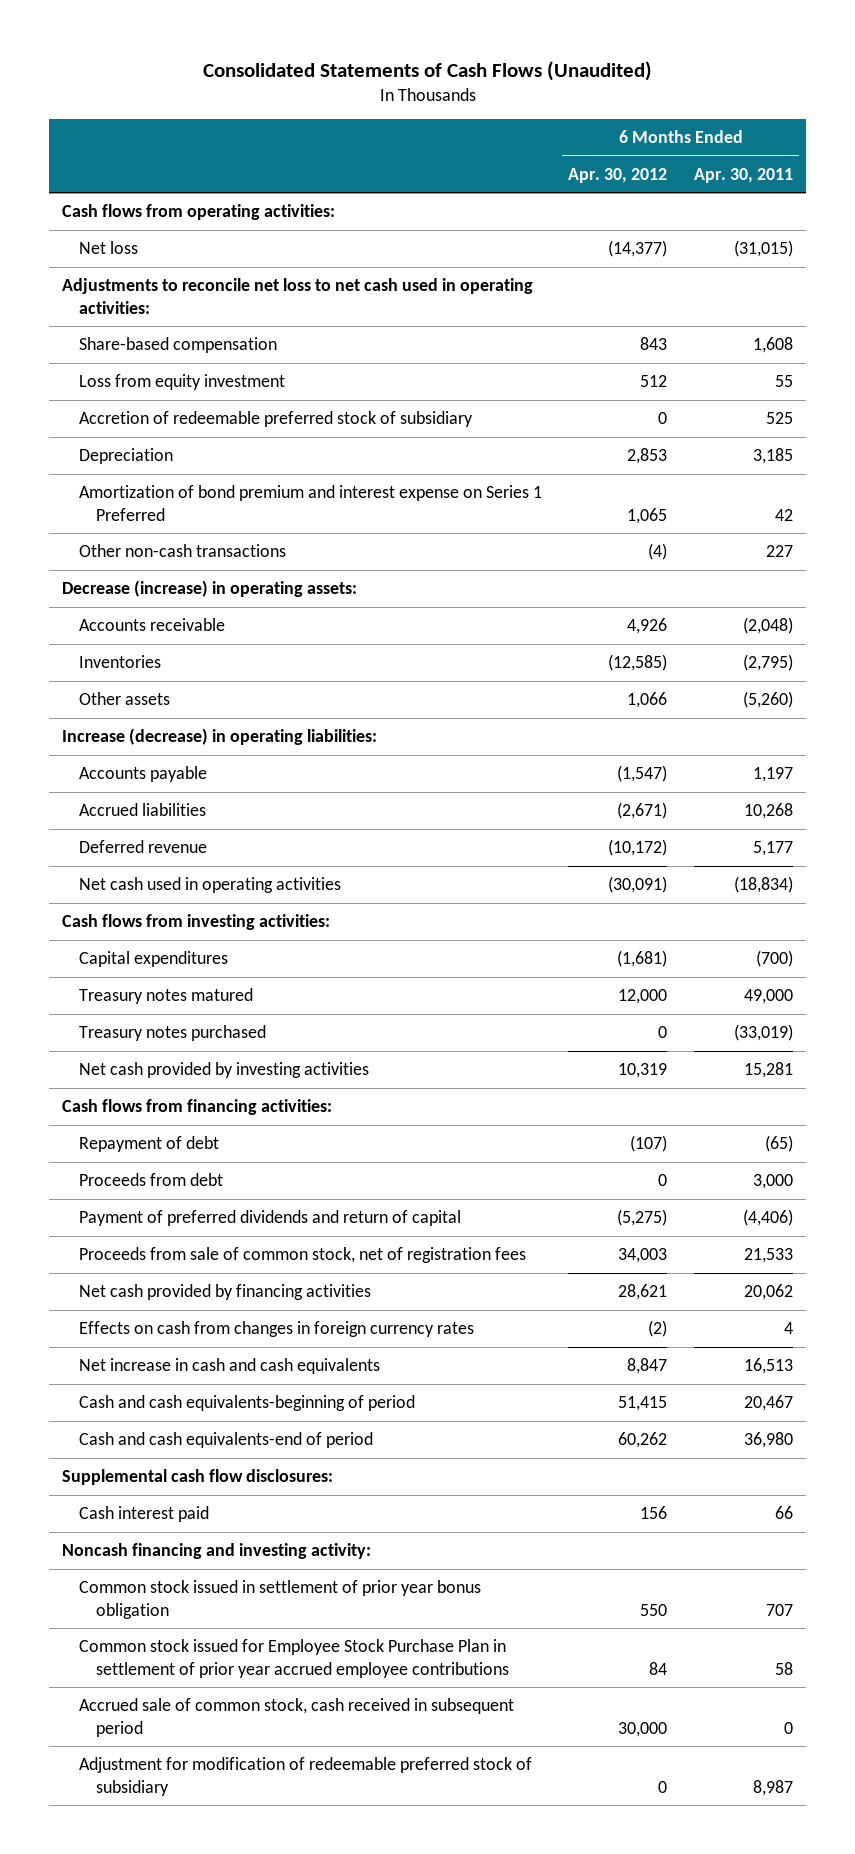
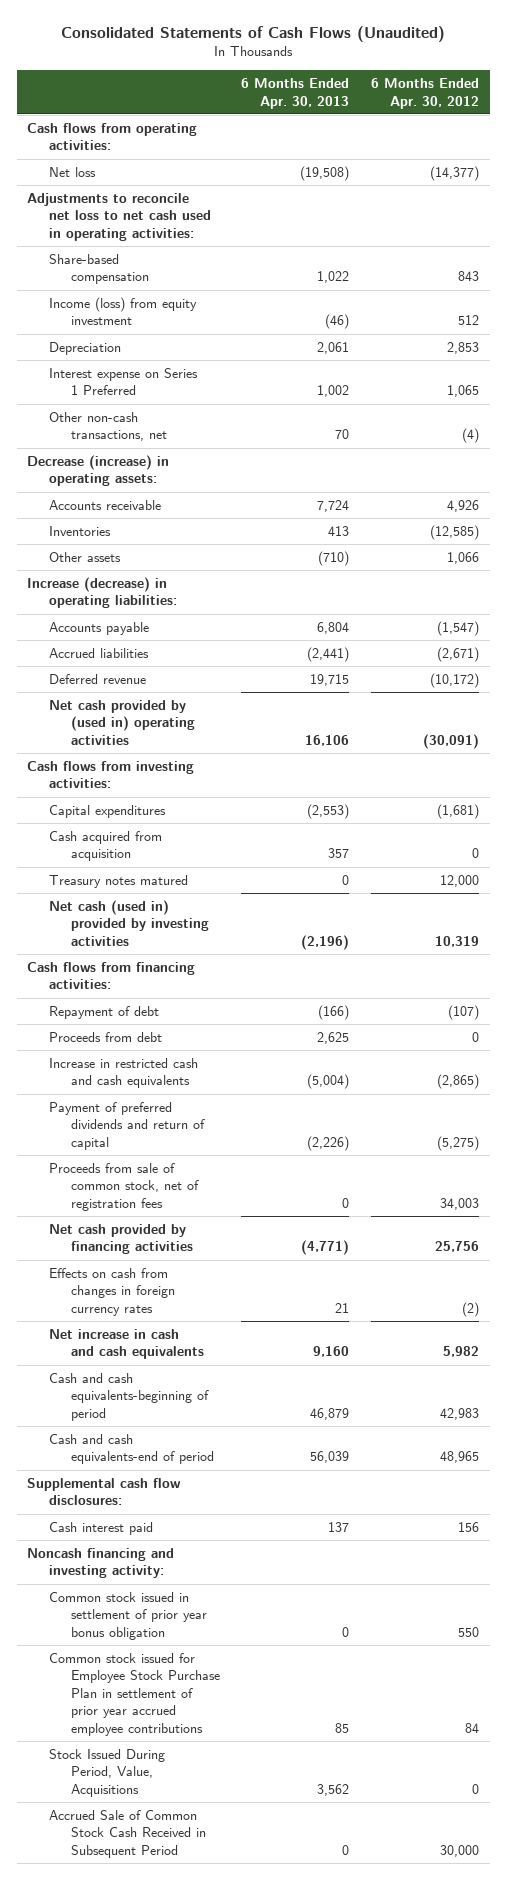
[693,167,793,183] Apr. 30, 2011 -> none
none -> [241,78,350,109] 6 Months Ended Apr. 30, 2013
[79,411,474,428] Accretion of redeemable preferred stock of subsidiary -> none
[79,374,286,391] Loss from equity investment -> [49,297,198,326] Income (loss) from equity investment
[79,485,543,521] Amortization of bond premium and interest expense on Series 1 Preferred -> [49,368,199,396] Interest expense on Series 1 Preferred
[79,544,287,558] Other non-cash transactions -> [49,412,167,442] Other non-cash transactions, net
[79,877,342,894] Net cash used in operating activities -> [49,700,195,745] Net cash provided by (used in) operating activities
none -> [49,831,163,862] Cash acquired from acquisition
[79,1025,267,1042] Treasury notes purchased -> none
[79,1062,370,1079] Net cash provided by investing activities -> [49,900,209,946] Net cash (used in) provided by investing activities
none -> [49,1058,199,1089] Increase in restricted cash and cash equivalents
[618,1284,668,1301] 28,621 -> [434,1241,479,1253] 25,756
[627,1358,668,1375] 8,847 -> [442,1346,479,1358] 5,982
[618,1396,668,1412] 51,415 -> [439,1407,479,1420] 42,983
[618,1432,668,1449] 60,262 -> [439,1451,479,1464] 48,965
[79,1757,533,1796] Adjustment for modification of redeemable preferred stock of subsidiary -> none
none -> [49,1749,166,1797] Stock Issued During Period, Value, Acquisitions
[79,1698,515,1737] Accrued sale of common stock, cash received in subsequent period -> [49,1810,206,1858] Accrued Sale of Common Stock Cash Received in Subsequent Period

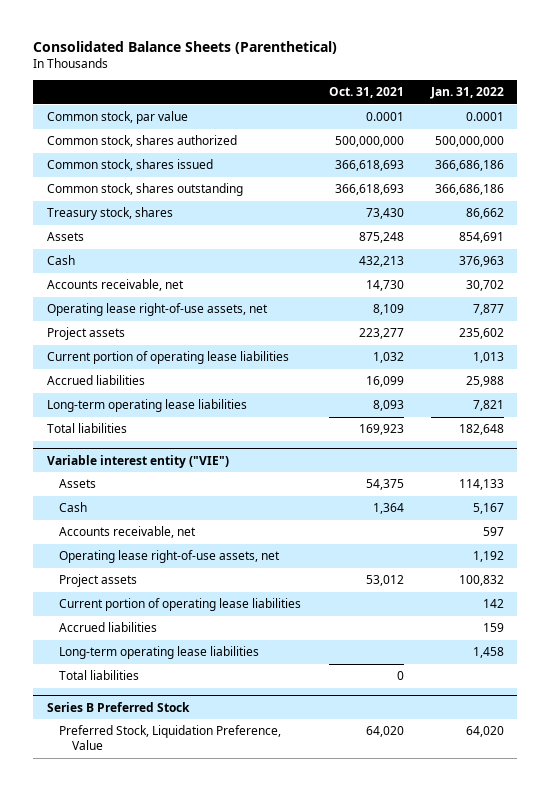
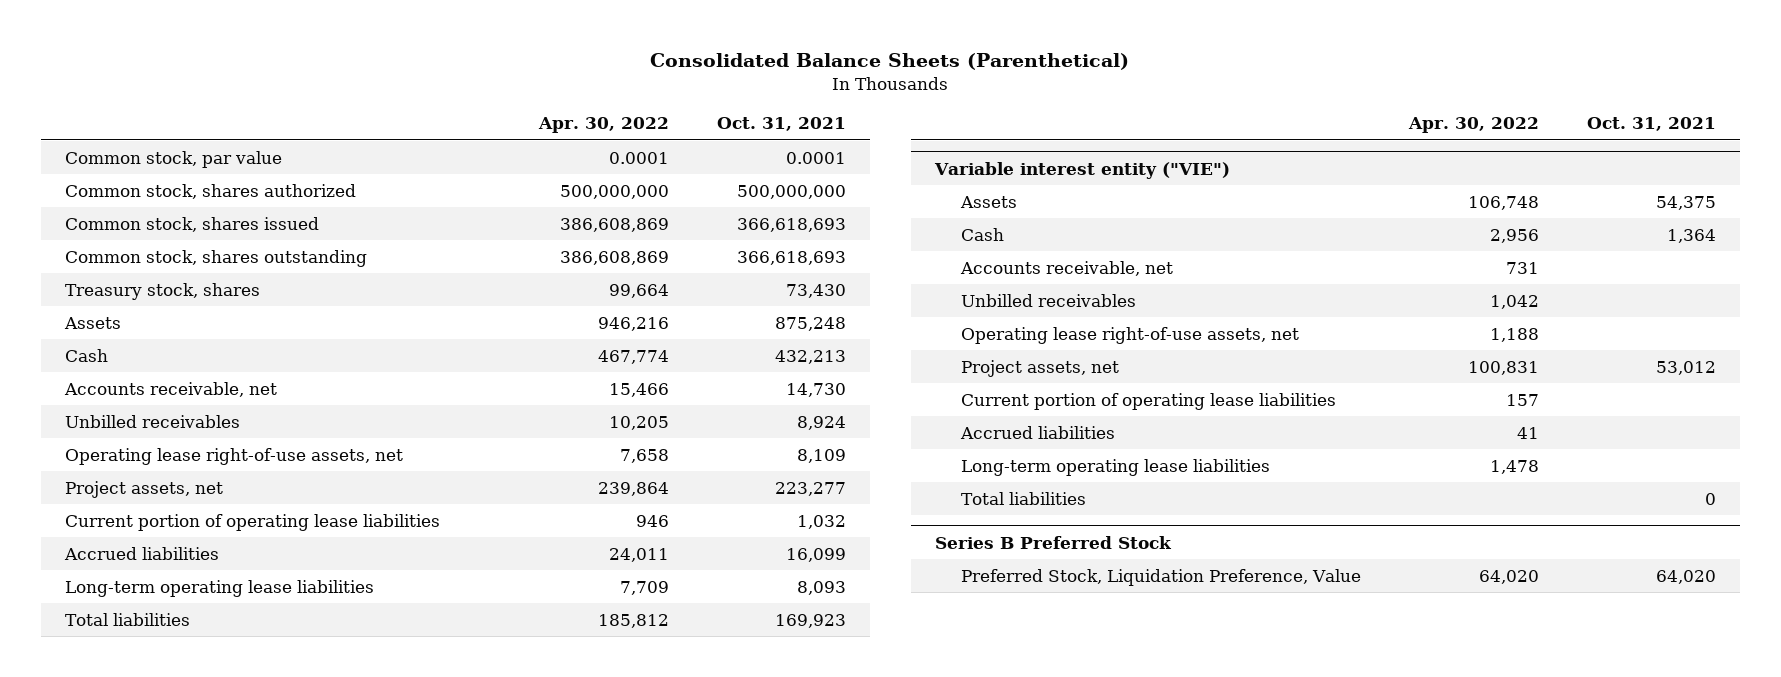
[429,86,504,99] Jan. 31, 2022 -> none
none -> [537,117,669,134] Apr. 30, 2022
none -> [65,414,241,428] Unbilled receivables
[46,327,125,341] Project assets -> [65,480,224,498] Project assets, net
none -> [961,293,1137,307] Unbilled receivables
[59,574,138,588] Project assets -> [961,359,1120,377] Project assets, net

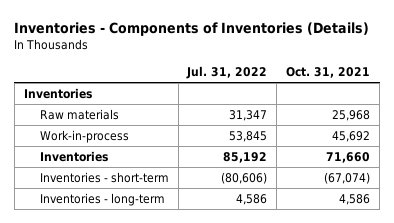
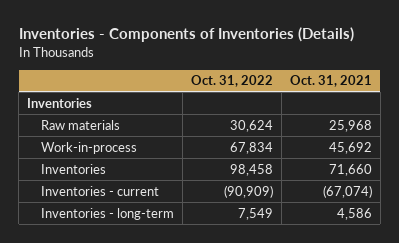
[186,66,268,80] Jul. 31, 2022 -> none
none -> [190,75,273,88] Oct. 31, 2022
[39,171,169,183] Inventories - short-term -> [40,185,159,196] Inventories - current

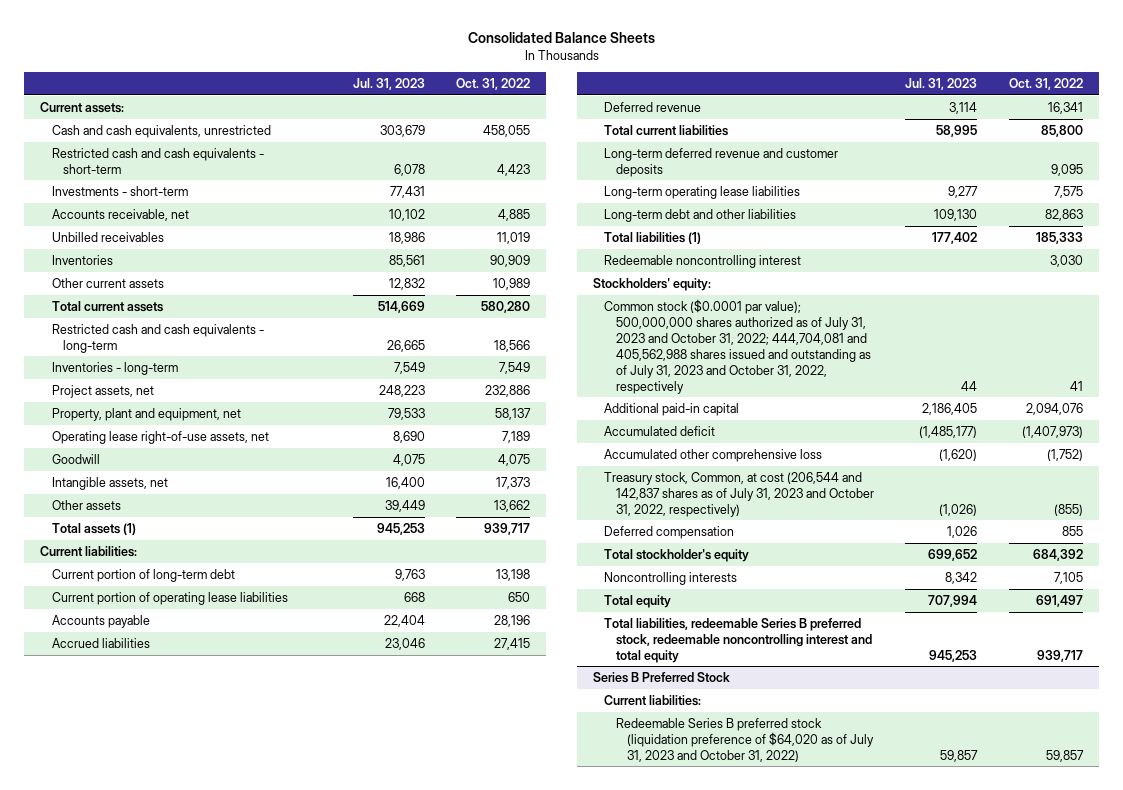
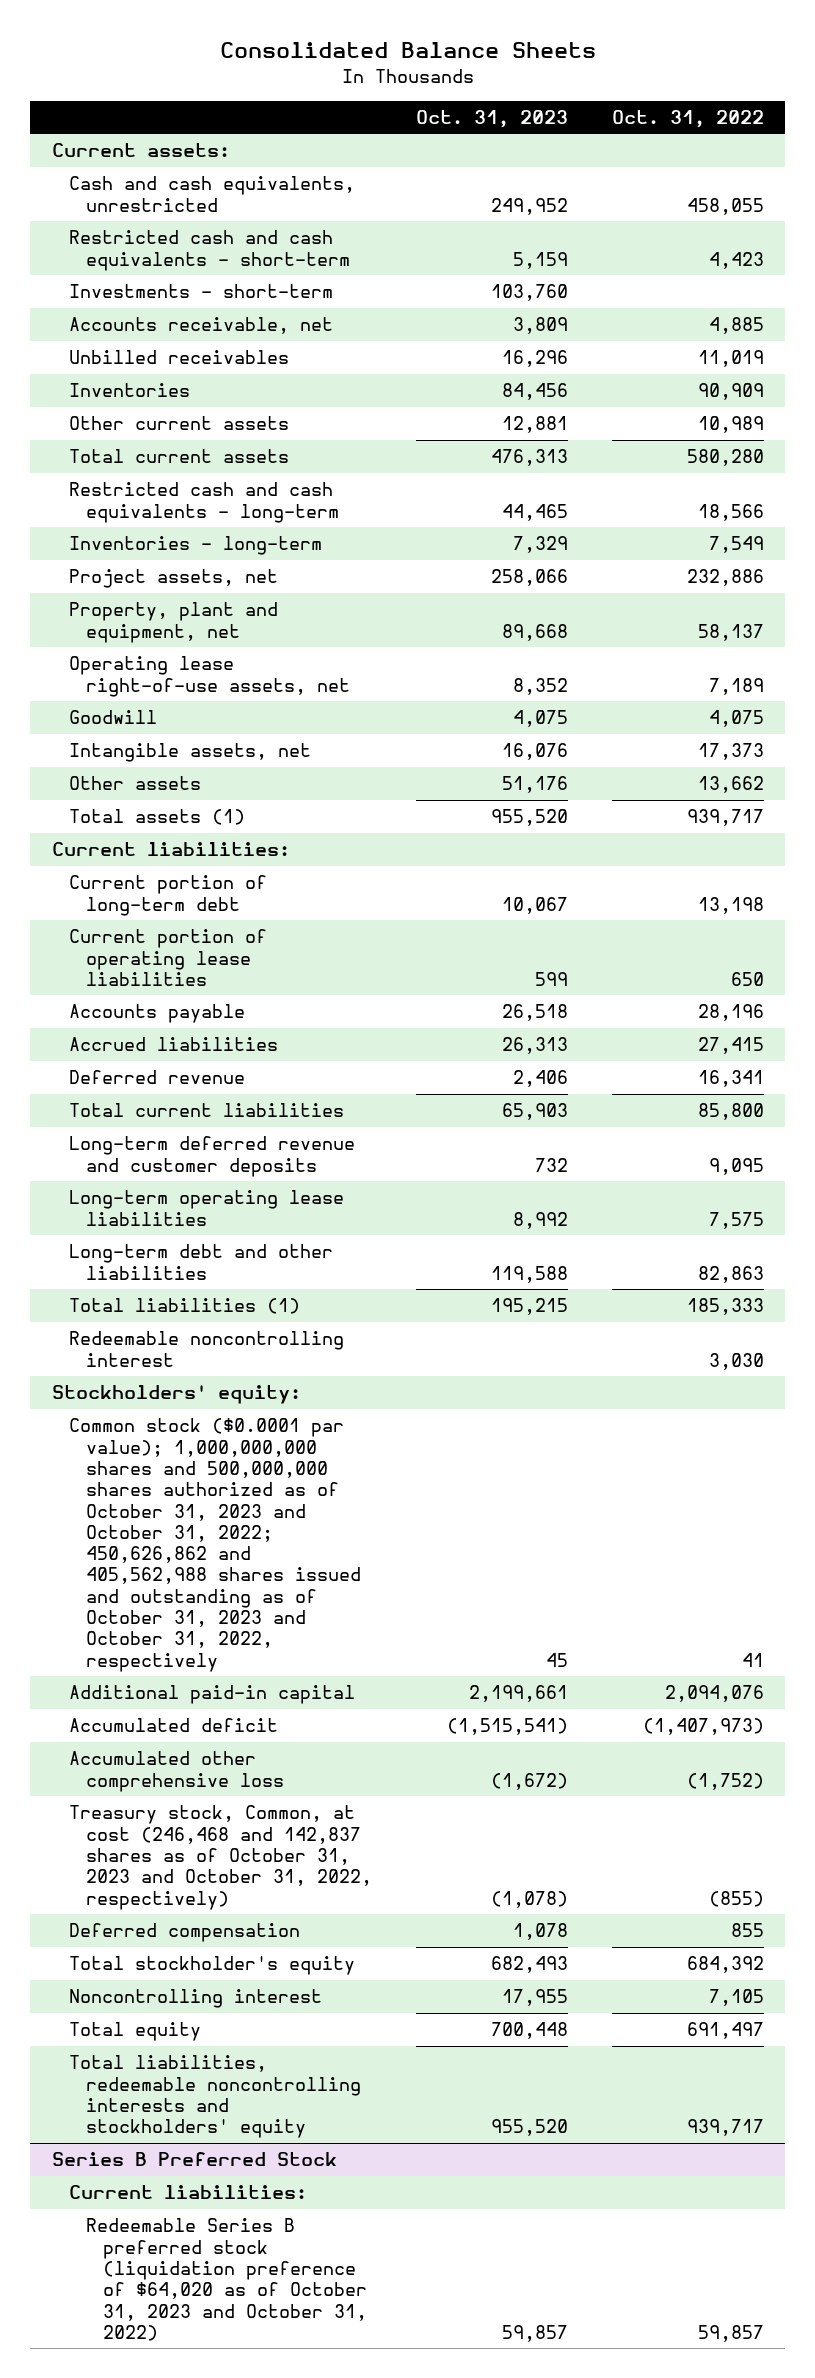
[352,78,425,91] Jul. 31, 2023 -> none
none -> [415,110,568,129] Oct. 31, 2023
[604,298,871,394] Common stock ($0.0001 par value); 500,000,000 shares authorized as of July 31, 2023 and October 31, 2022; 444,704,081 and 405,562,988 shares issued and outstanding as of July 31, 2023 and October 31, 2022, respectively -> [68,1418,362,1672] Common stock ($0.0001 par value); 1,000,000,000 shares and 500,000,000 shares authorized as of October 31, 2023 and October 31, 2022; 450,626,862 and 405,562,988 shares issued and outstanding as of October 31, 2023 and October 31, 2022, respectively
[604,471,874,517] Treasury stock, Common, at cost (206,544 and 142,837 shares as of July 31, 2023 and October 31, 2022, respectively) -> [68,1805,373,1910] Treasury stock, Common, at cost (246,468 and 142,837 shares as of October 31, 2023 and October 31, 2022, respectively)
[604,571,738,585] Noncontrolling interests -> [68,1989,322,2009] Noncontrolling interest
[604,617,872,663] Total liabilities, redeemable Series B preferred stock, redeemable noncontrolling interest and total equity -> [68,2055,362,2139] Total liabilities, redeemable noncontrolling interests and stockholders' equity
[615,717,875,762] Redeemable Series B preferred stock (liquidation preference of $64,020 as of July 31, 2023 and October 31, 2022) -> [86,2218,368,2341] Redeemable Series B preferred stock (liquidation preference of $64,020 as of October 31, 2023 and October 31, 2022)

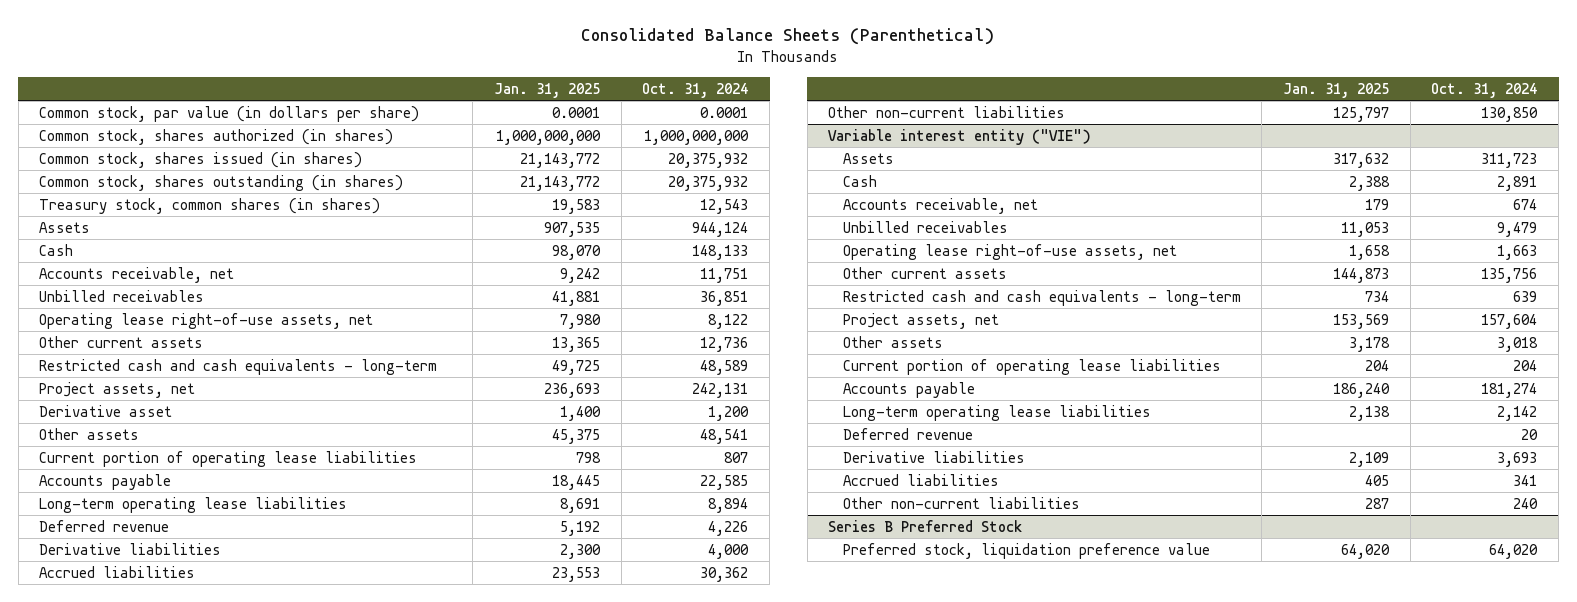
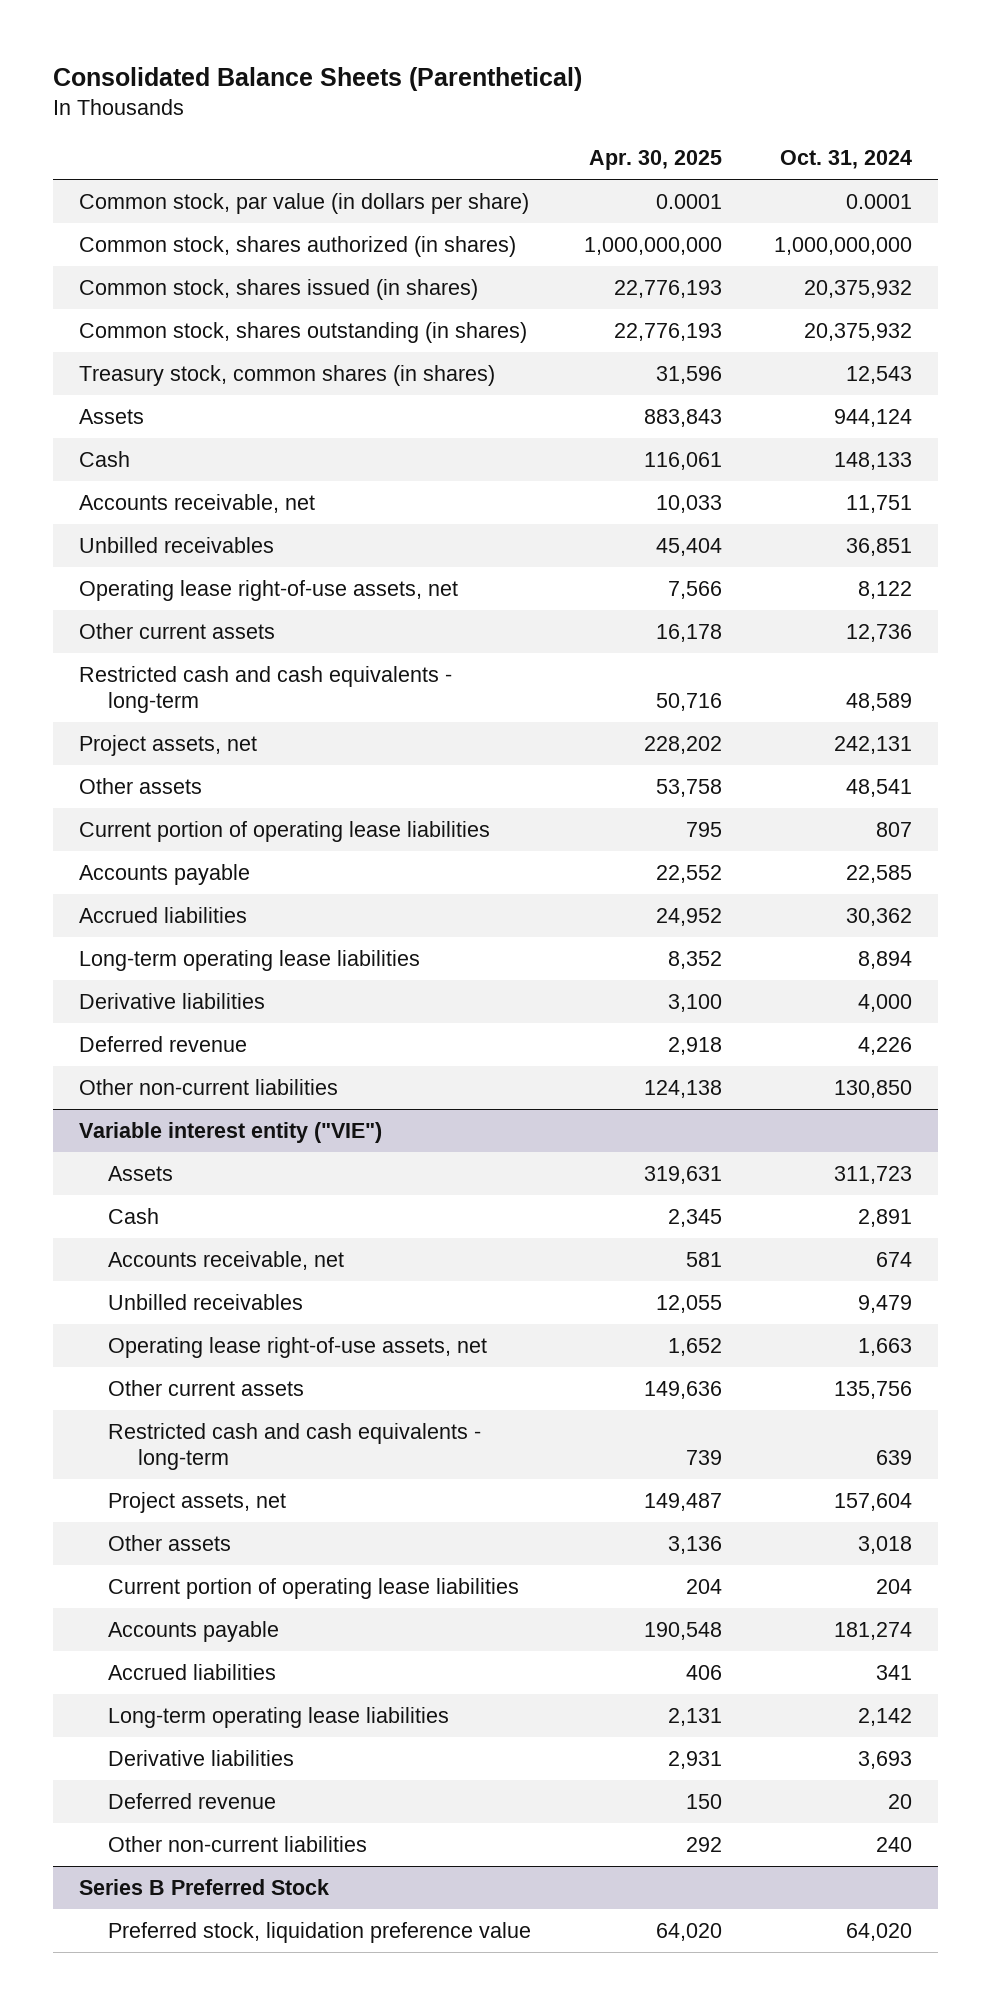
[493,82,600,98] Jan. 31, 2025 -> none
none -> [588,150,722,171] Apr. 30, 2025
[39,404,173,417] Derivative asset -> none
[39,565,196,578] Accrued liabilities -> [78,906,247,923] Accrued liabilities
[39,519,170,532] Deferred revenue -> [78,1035,247,1052] Deferred revenue
[842,473,999,486] Accrued liabilities -> [108,1663,277,1680] Accrued liabilities
[842,427,973,440] Deferred revenue -> [108,1792,277,1809] Deferred revenue

